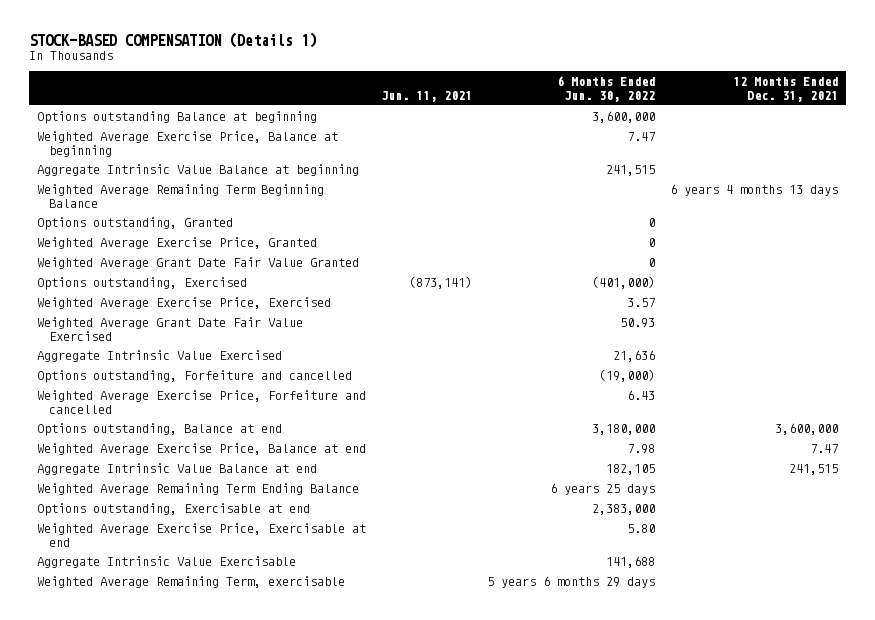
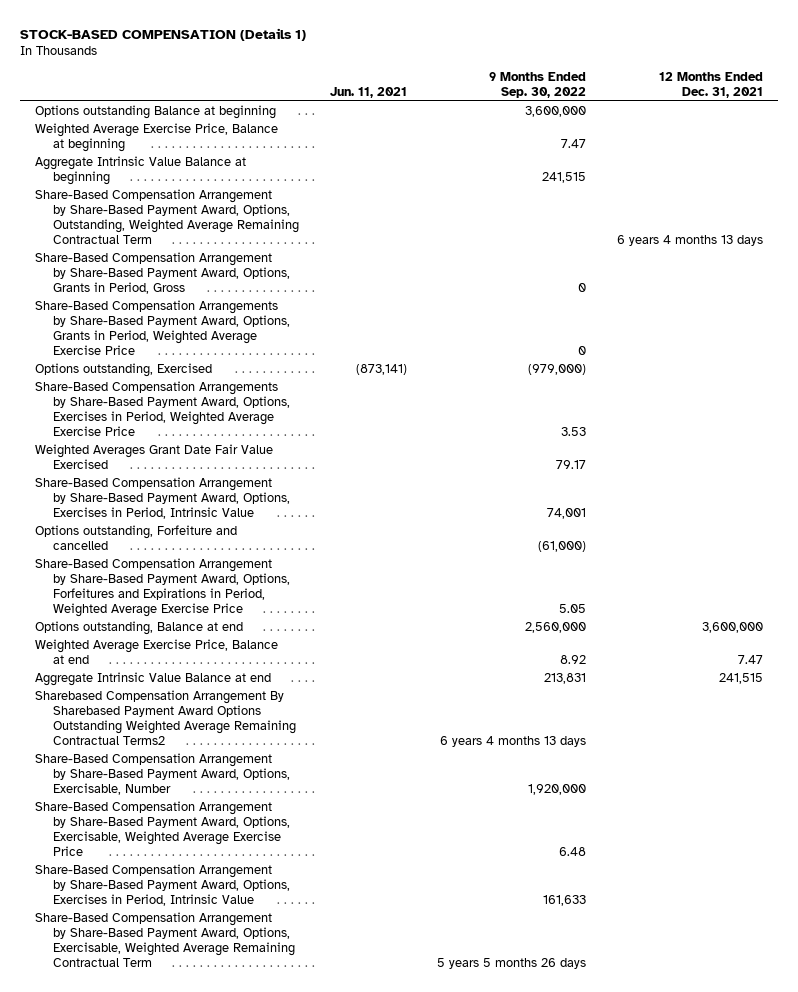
[557,75,656,102] 6 Months Ended Jun. 30, 2022 -> none
none -> [489,71,587,98] 9 Months Ended Sep. 30, 2022
[36,256,359,269] Weighted Average Grant Date Fair Value Granted -> none
[36,183,324,208] Weighted Average Remaining Term Beginning Balance -> [34,189,300,244] Share-Based Compensation Arrangement by Share-Based Payment Award, Options, Outstanding, Weighted Average Remaining Contractual Term
[36,216,233,230] Options outstanding, Granted -> [34,252,291,294] Share-Based Compensation Arrangement by Share-Based Payment Award, Options, Grants in Period, Gross
[36,236,317,249] Weighted Average Exercise Price, Granted -> [34,300,291,355] Share-Based Compensation Arrangements by Share-Based Payment Award, Options, Grants in Period, Weighted Average Exercise Price
[36,296,331,309] Weighted Average Exercise Price, Exercised -> [34,381,291,436] Share-Based Compensation Arrangements by Share-Based Payment Award, Options, Exercises in Period, Weighted Average Exercise Price
[36,316,303,341] Weighted Average Grant Date Fair Value Exercised -> [34,444,273,470] Weighted Averages Grant Date Fair Value Exercised
[36,349,282,362] Aggregate Intrinsic Value Exercised -> [34,477,291,519] Share-Based Compensation Arrangement by Share-Based Payment Award, Options, Exercises in Period, Intrinsic Value
[36,389,366,414] Weighted Average Exercise Price, Forfeiture and cancelled -> [34,558,291,617] Share-Based Compensation Arrangement by Share-Based Payment Award, Options, Forfeitures and Expirations in Period, Weighted Average Exercise Price
[36,482,359,495] Weighted Average Remaining Term Ending Balance -> [34,690,297,745] Sharebased Compensation Arrangement By Sharebased Payment Award Options Outstanding Weighted Average Remaining Contractual Terms2
[36,502,310,516] Options outstanding, Exercisable at end -> [34,753,291,795] Share-Based Compensation Arrangement by Share-Based Payment Award, Options, Exercisable, Number
[36,522,366,547] Weighted Average Exercise Price, Exercisable at end -> [34,801,291,856] Share-Based Compensation Arrangement by Share-Based Payment Award, Options, Exercisable, Weighted Average Exercise Price
[36,555,296,568] Aggregate Intrinsic Value Exercisable -> [34,864,291,906] Share-Based Compensation Arrangement by Share-Based Payment Award, Options, Exercises in Period, Intrinsic Value
[36,575,345,588] Weighted Average Remaining Term, exercisable -> [34,912,296,967] Share-Based Compensation Arrangement by Share-Based Payment Award, Options, Exercisable, Weighted Average Remaining Contractual Term

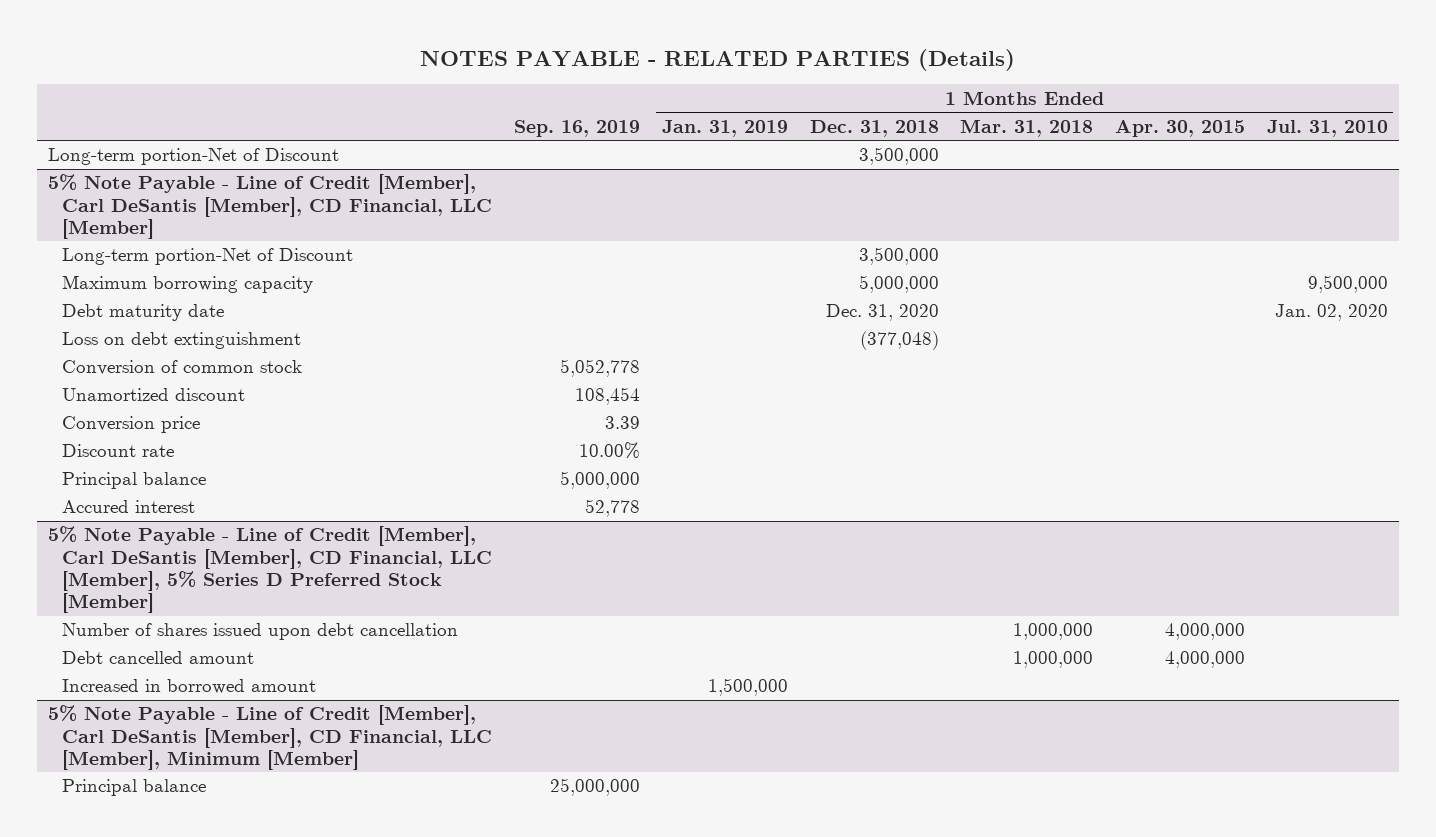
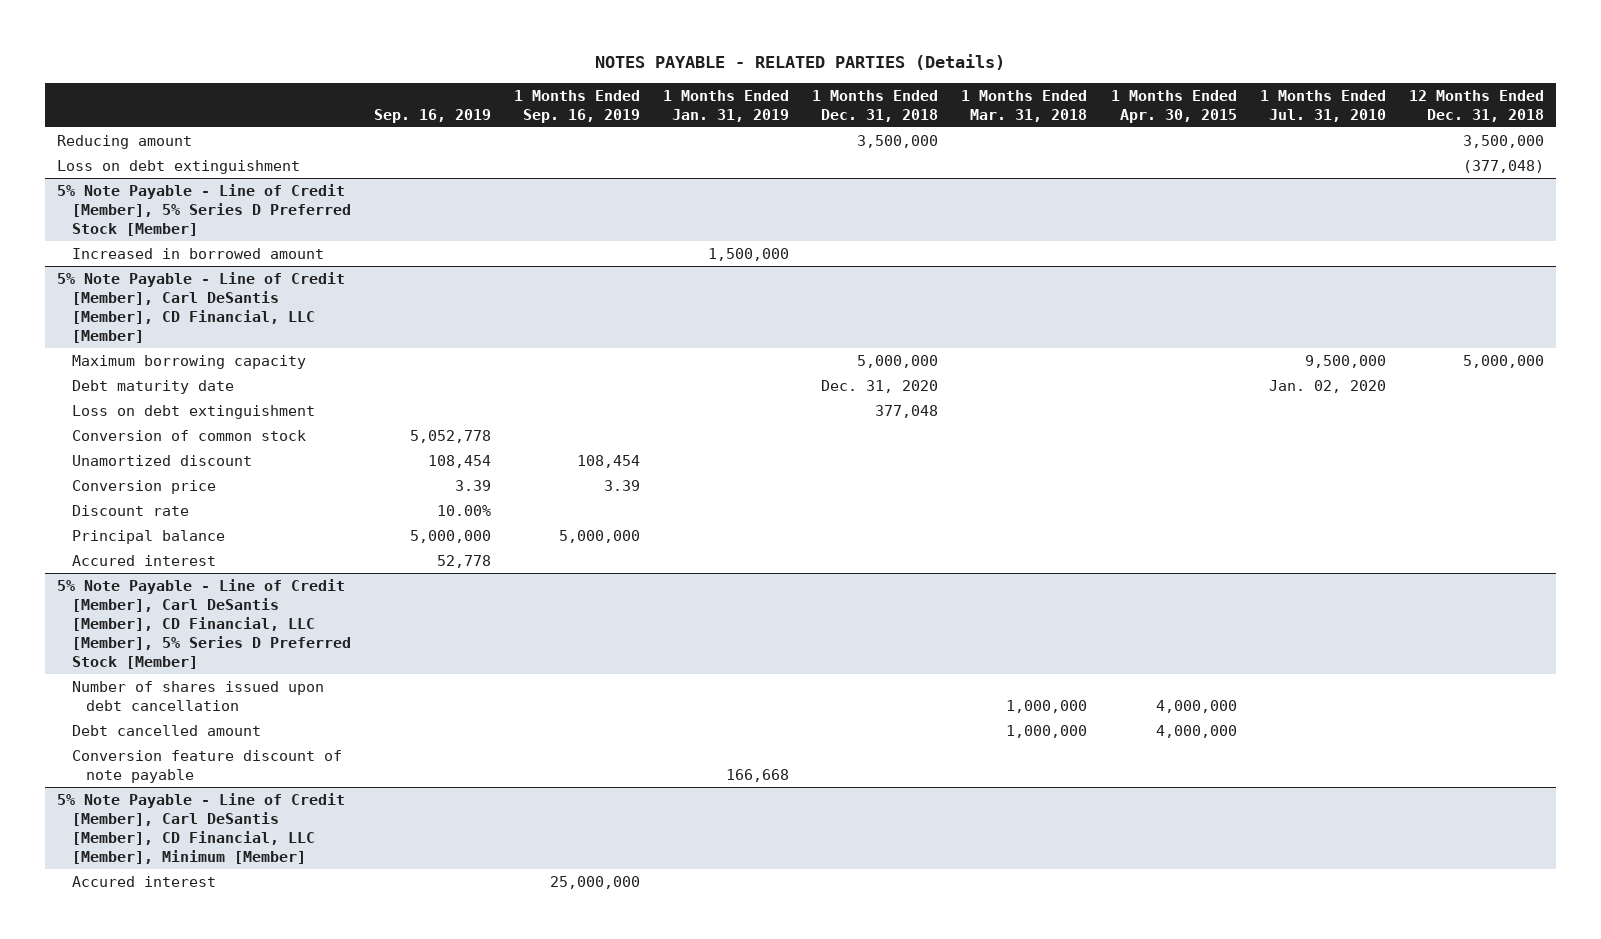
none -> [513,89,640,123] 1 Months Ended Sep. 16, 2019
none -> [1409,89,1545,122] 12 Months Ended Dec. 31, 2018
[47,148,339,166] Long-term portion-Net of Discount -> [56,134,192,149] Reducing amount
none -> [56,159,300,174] Loss on debt extinguishment
none -> [56,183,351,237] 5% Note Payable - Line of Credit [Member], 5% Series D Preferred Stock [Member]
none -> [71,247,324,259] Increased in borrowed amount
[62,248,354,266] Long-term portion-Net of Discount -> none
[859,331,939,351] (377,048) -> [875,404,939,418] 377,048
[62,679,317,695] Increased in borrowed amount -> none
none -> [71,749,342,783] Conversion feature discount of note payable
[62,779,207,797] Principal balance -> none
none -> [71,875,216,887] Accured interest

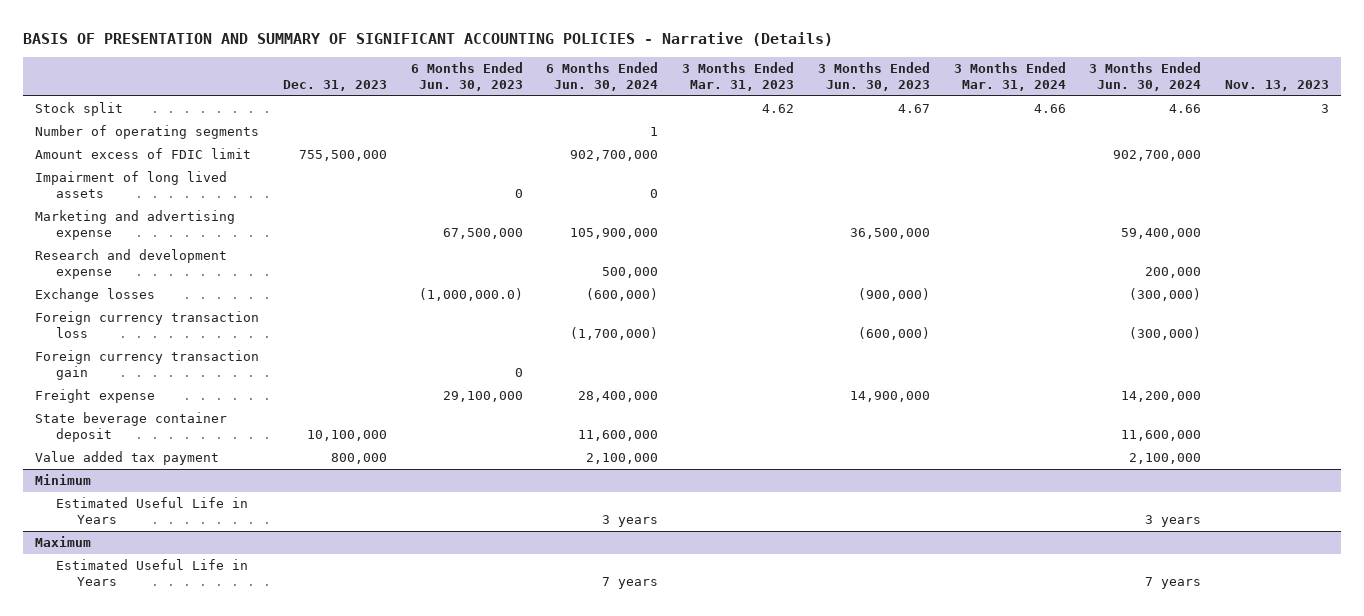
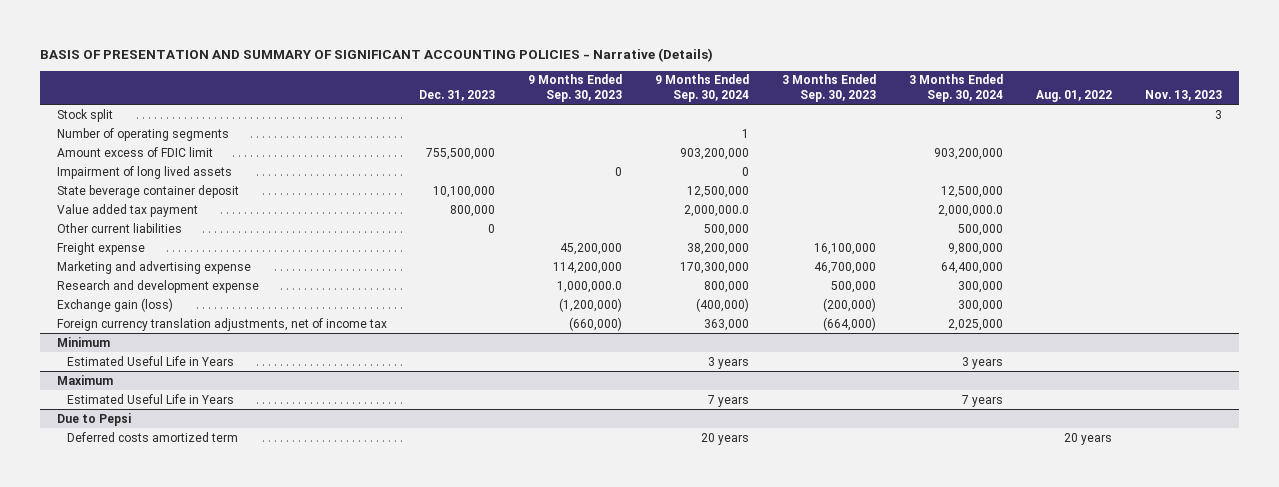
[410,62,523,92] 6 Months Ended Jun. 30, 2023 -> none
[546,62,659,92] 6 Months Ended Jun. 30, 2024 -> none
[682,62,795,92] 3 Months Ended Mar. 31, 2023 -> none
[817,62,930,92] 3 Months Ended Jun. 30, 2023 -> none
[953,62,1066,92] 3 Months Ended Mar. 31, 2024 -> none
[1089,62,1202,92] 3 Months Ended Jun. 30, 2024 -> none
none -> [528,74,623,103] 9 Months Ended Sep. 30, 2023
none -> [655,74,750,103] 9 Months Ended Sep. 30, 2024
none -> [782,74,877,103] 3 Months Ended Sep. 30, 2023
none -> [909,74,1004,103] 3 Months Ended Sep. 30, 2024
none -> [1036,90,1113,103] Aug. 01, 2022
[34,288,155,303] Exchange losses -> none
[34,311,259,339] Foreign currency transaction loss -> none
[34,350,259,381] Foreign currency transaction gain -> none
none -> [56,222,182,233] Other current liabilities
[34,389,155,404] Freight expense -> [56,241,145,255] Freight expense
[34,210,235,241] Marketing and advertising expense -> [56,260,251,274] Marketing and advertising expense
[34,249,227,280] Research and development expense -> [56,279,259,293] Research and development expense
none -> [56,297,173,312] Exchange gain (loss)
none -> [56,317,387,331] Foreign currency translation adjustments, net of income tax
none -> [56,412,131,426] Due to Pepsi
none -> [66,431,238,442] Deferred costs amortized term

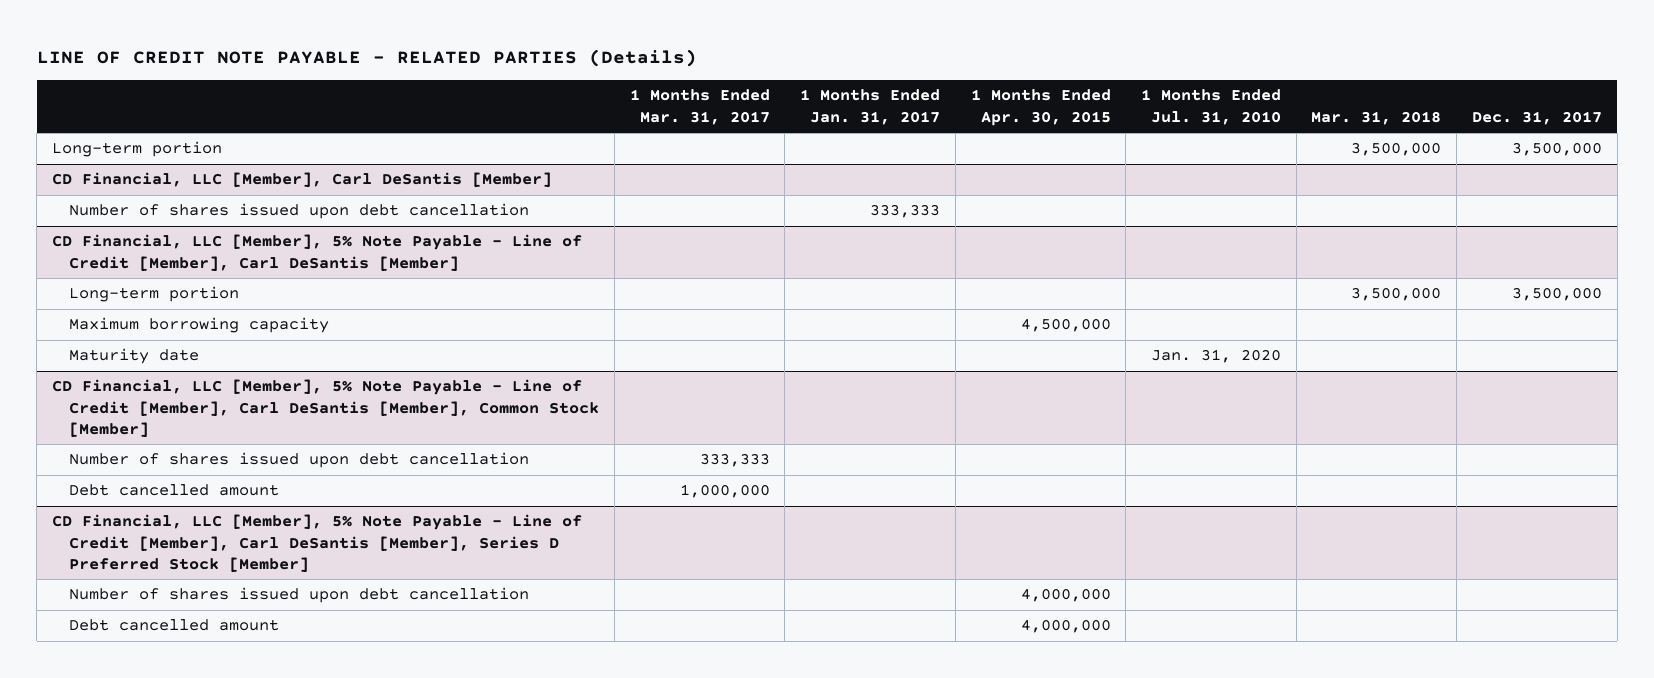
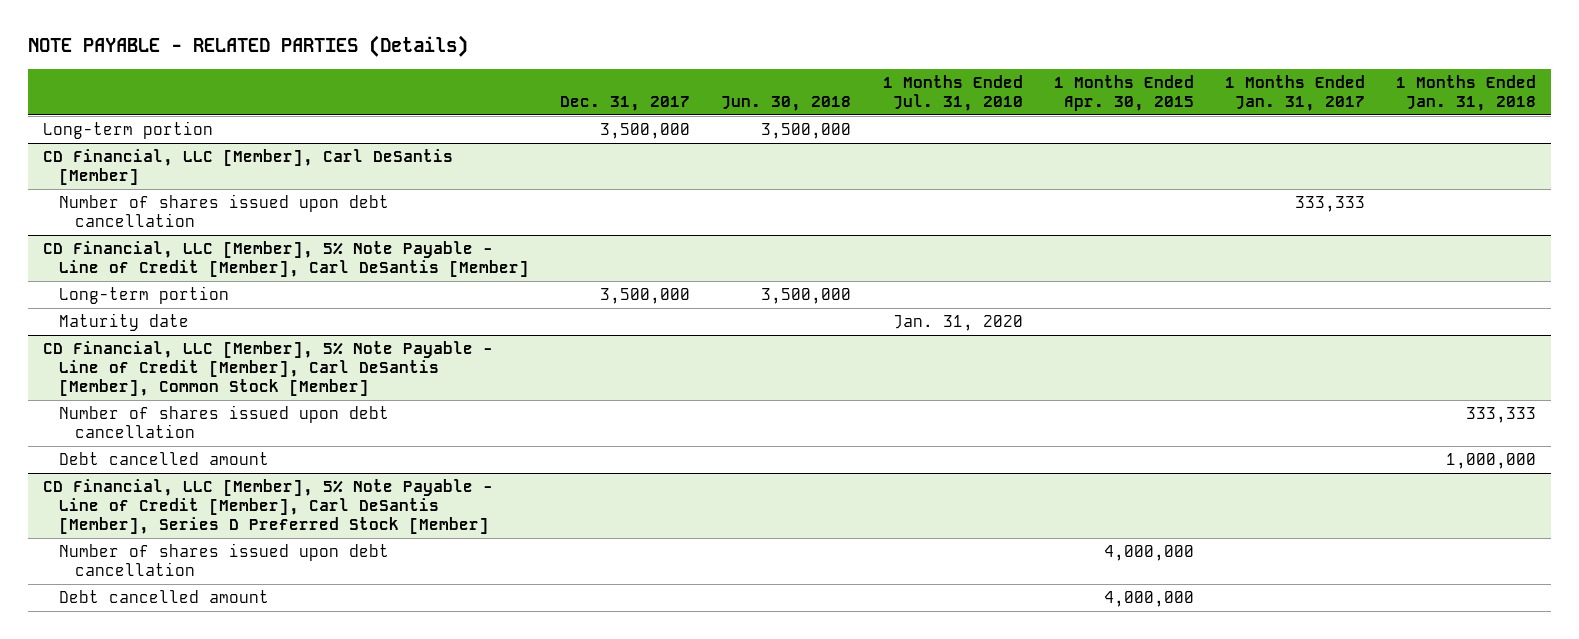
[36,49,697,68] LINE OF CREDIT NOTE PAYABLE - RELATED PARTIES (Details) -> [27,35,468,58] NOTE PAYABLE - RELATED PARTIES (Details)
[629,89,770,125] 1 Months Ended Mar. 31, 2017 -> none
[1311,110,1442,125] Mar. 31, 2018 -> none
none -> [721,95,852,111] Jun. 30, 2018
none -> [1395,74,1536,111] 1 Months Ended Jan. 31, 2018
[69,317,330,334] Maximum borrowing capacity -> none

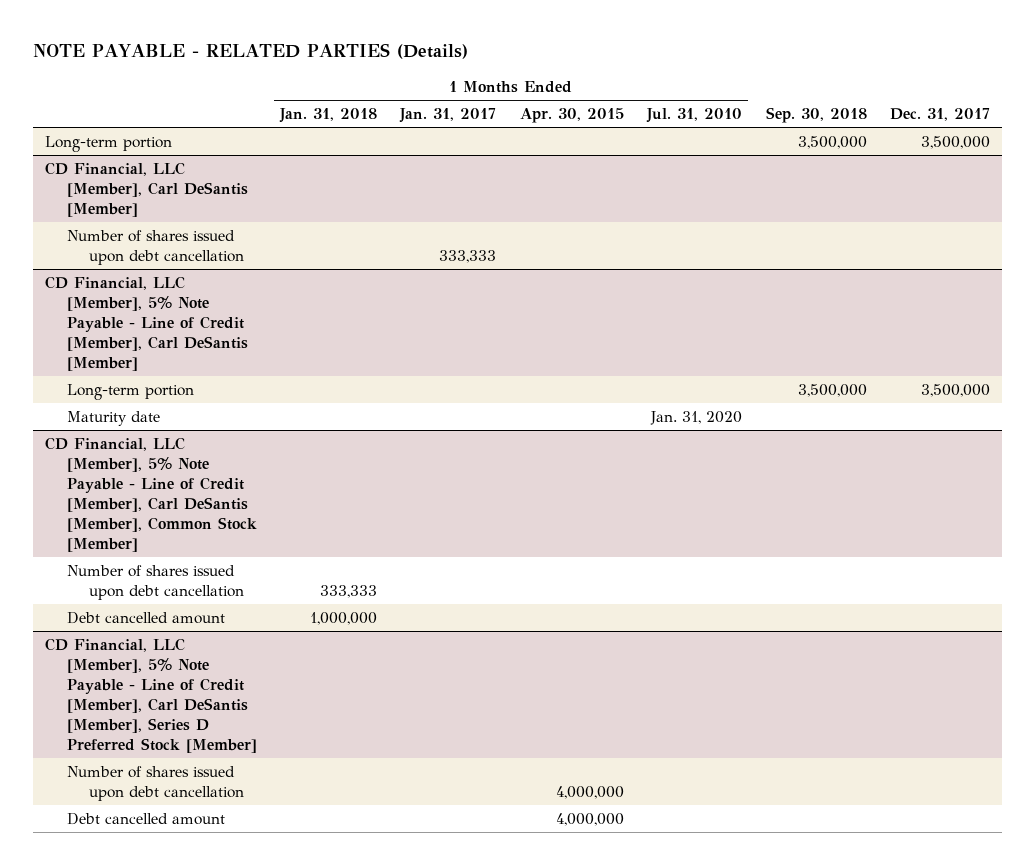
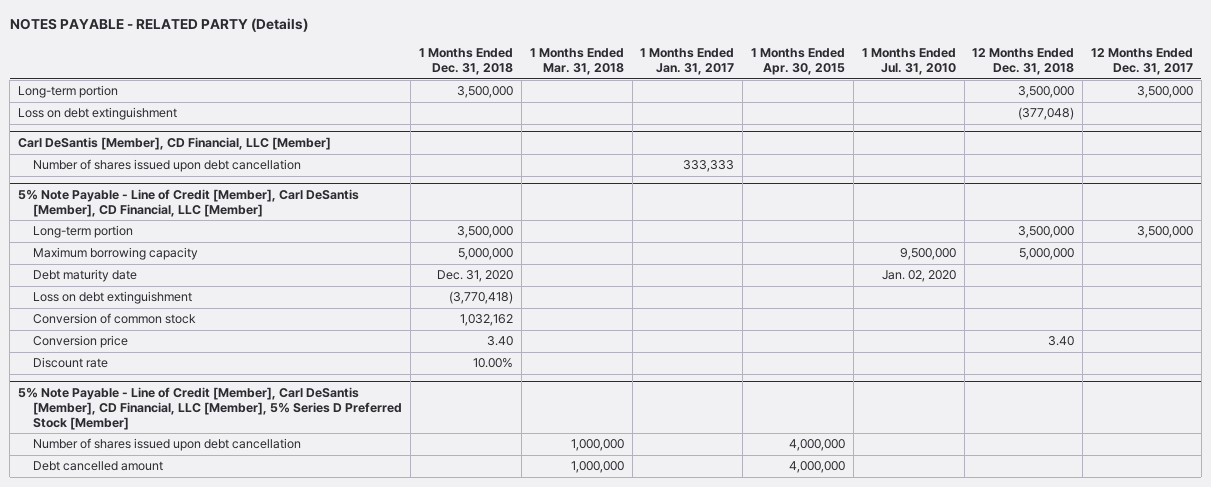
[33,43,469,60] NOTE PAYABLE - RELATED PARTIES (Details) -> [9,18,308,33] NOTES PAYABLE - RELATED PARTY (Details)
[279,107,378,123] Jan. 31, 2018 -> none
[765,106,867,123] Sep. 30, 2018 -> none
[890,107,991,121] Dec. 31, 2017 -> none
none -> [418,47,513,75] 1 Months Ended Dec. 31, 2018
none -> [529,47,624,75] 1 Months Ended Mar. 31, 2018
none -> [972,47,1075,75] 12 Months Ended Dec. 31, 2018
none -> [1091,47,1194,75] 12 Months Ended Dec. 31, 2017
none -> [18,107,178,121] Loss on debt extinguishment
[44,161,248,217] CD Financial, LLC [Member], Carl DeSantis [Member] -> [18,136,332,150] Carl DeSantis [Member], CD Financial, LLC [Member]
[44,275,248,372] CD Financial, LLC [Member], 5% Note Payable - Line of Credit [Member], Carl DeSantis [Member] -> [18,188,360,217] 5% Note Payable - Line of Credit [Member], Carl DeSantis [Member], CD Financial, LLC [Member]
[44,436,257,553] CD Financial, LLC [Member], 5% Note Payable - Line of Credit [Member], Carl DeSantis [Member], Common Stock [Member] -> none
[66,564,244,600] Number of shares issued upon debt cancellation -> none
[66,611,225,624] Debt cancelled amount -> none
none -> [33,247,199,261] Maximum borrowing capacity
[66,410,160,426] Maturity date -> [33,269,138,283] Debt maturity date
[650,410,743,425] Jan. 31, 2020 -> [881,270,956,283] Jan. 02, 2020
none -> [33,291,193,305] Loss on debt extinguishment
none -> [33,313,197,325] Conversion of common stock
none -> [33,335,129,349] Conversion price
none -> [33,357,109,369] Discount rate
[44,637,257,754] CD Financial, LLC [Member], 5% Note Payable - Line of Credit [Member], Carl DeSantis [Member], Series D Preferred Stock [Member] -> [18,386,403,430] 5% Note Payable - Line of Credit [Member], Carl DeSantis [Member], CD Financial, LLC [Member], 5% Series D Preferred Stock [Member]

